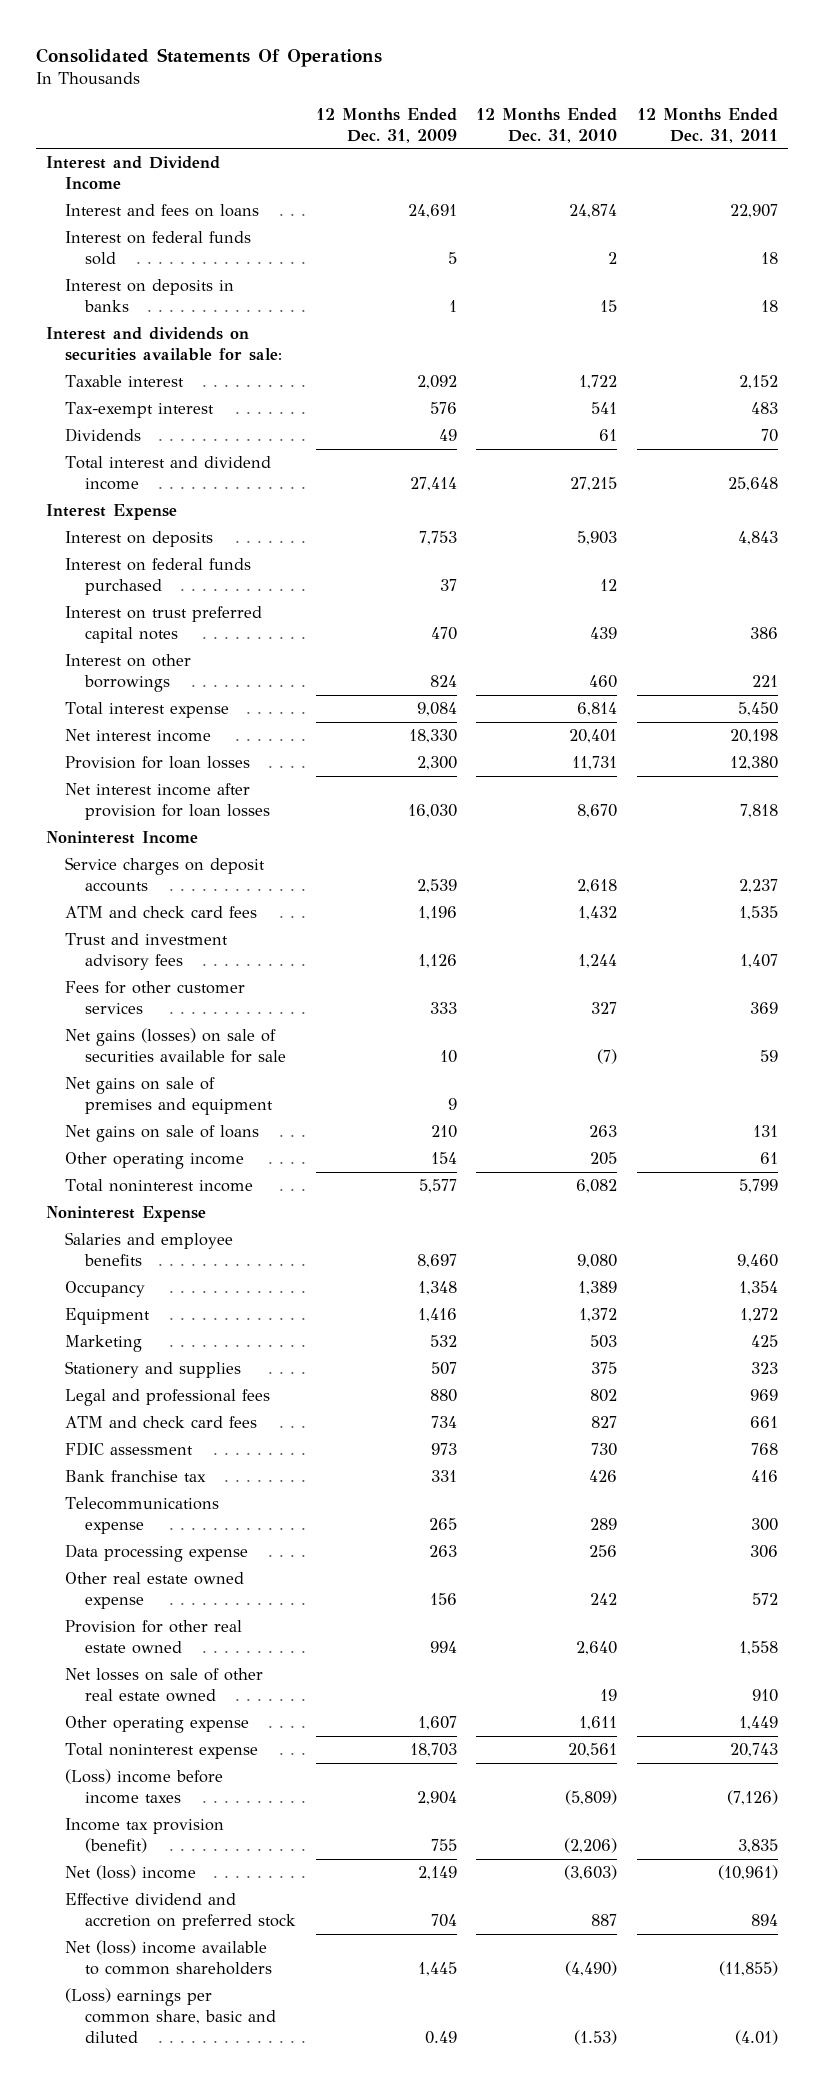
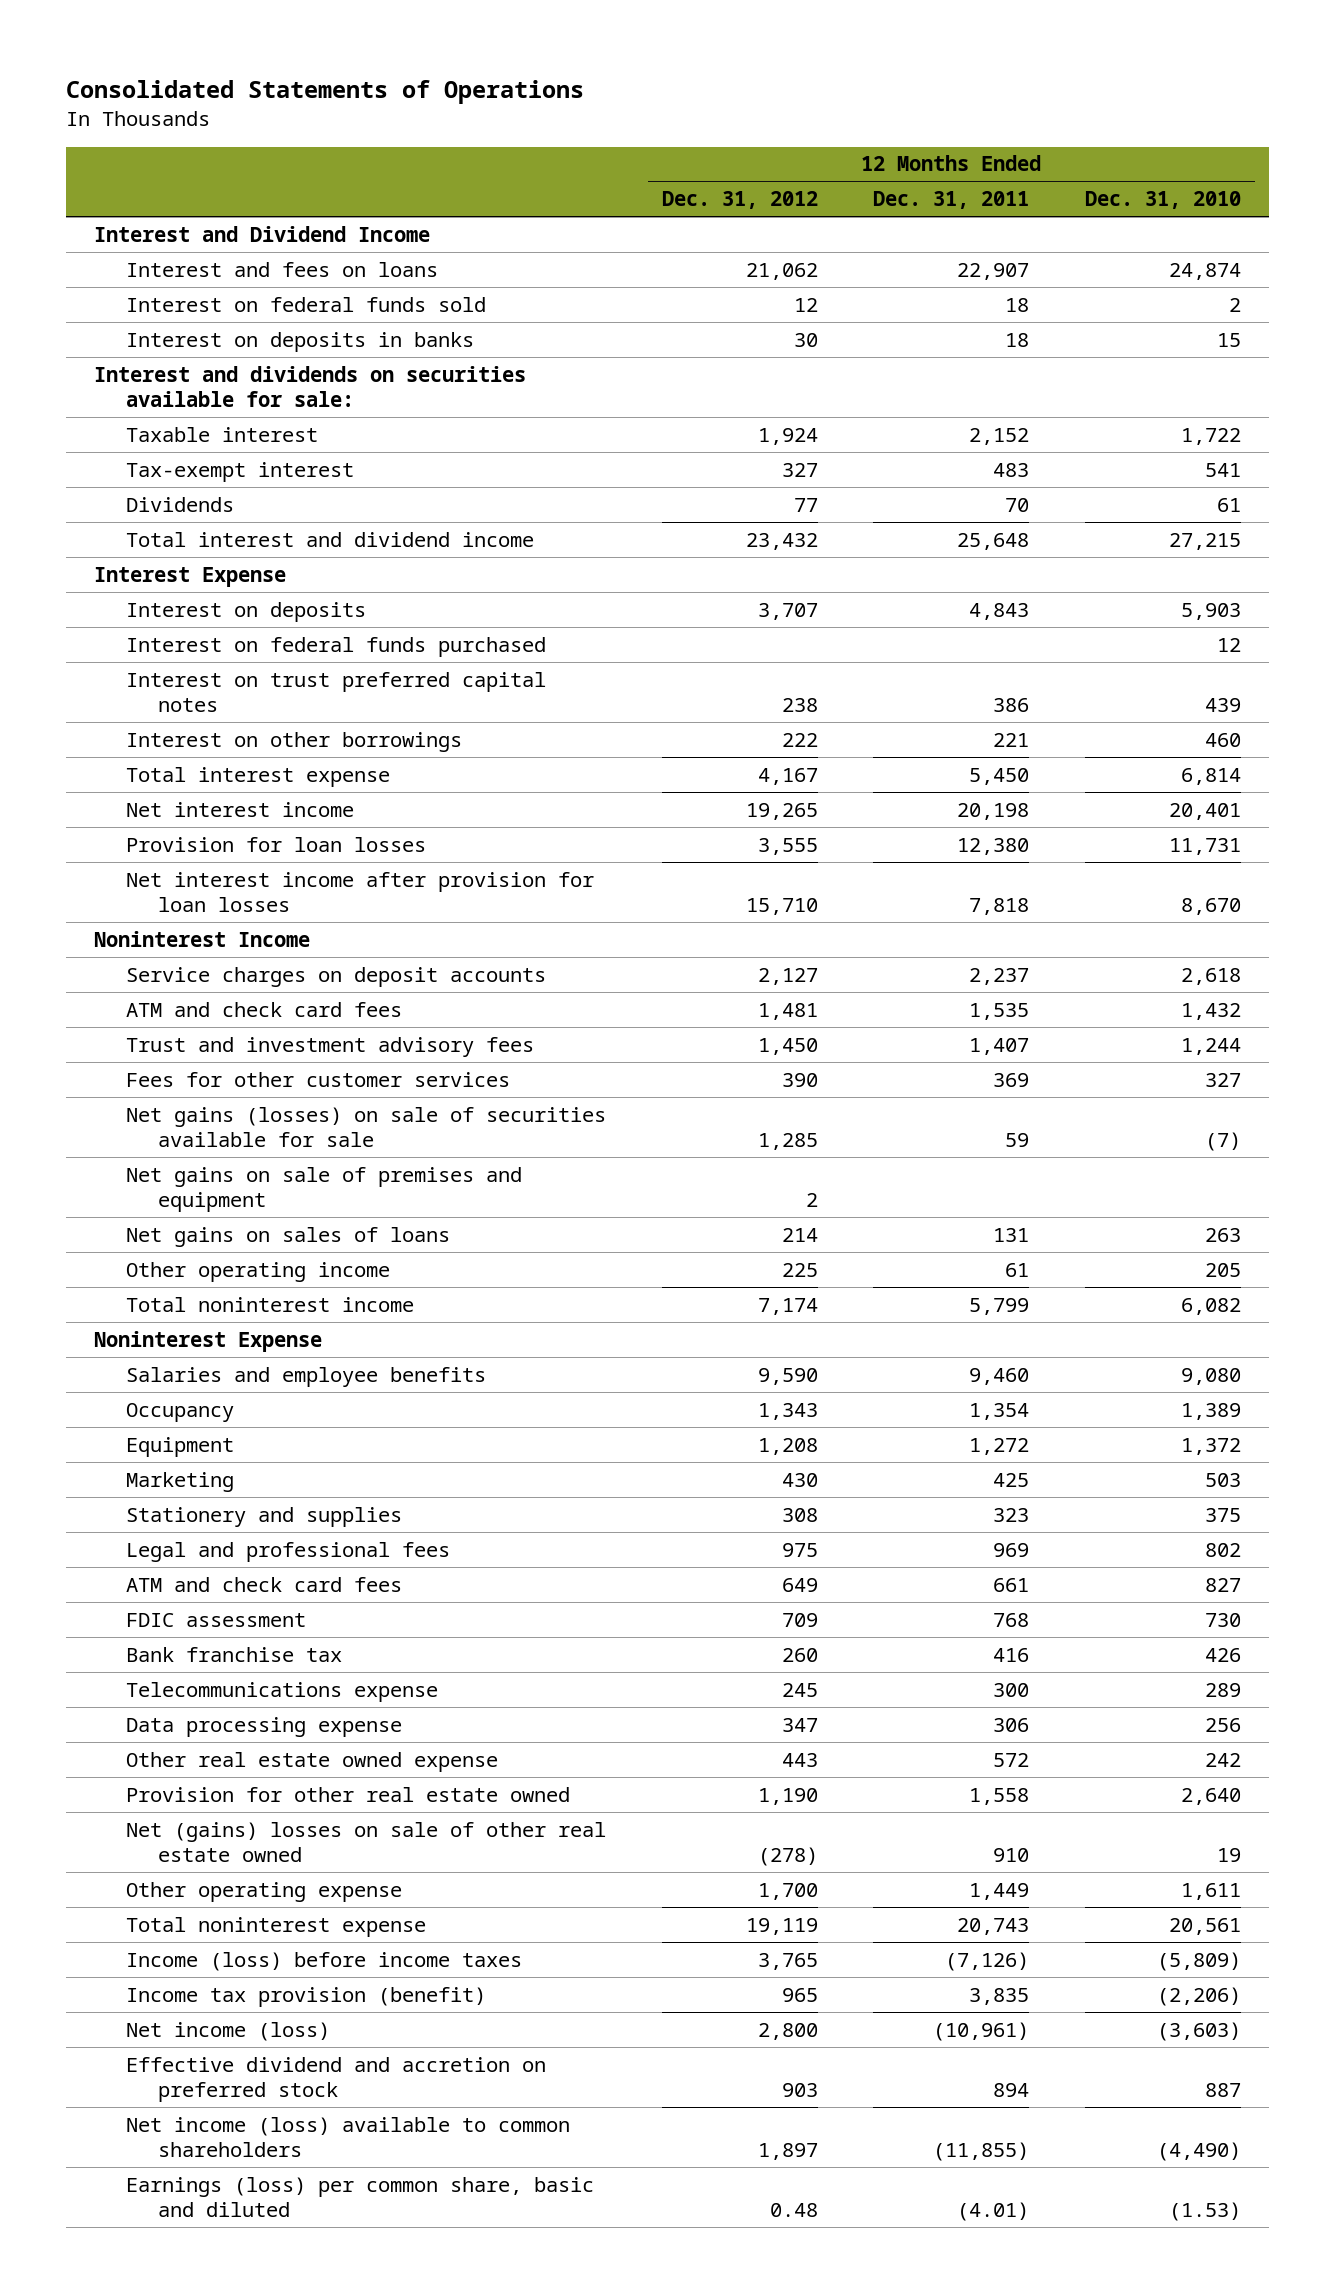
[35,47,382,67] Consolidated Statements Of Operations -> [66,80,585,105] Consolidated Statements of Operations
[315,107,457,143] 12 Months Ended Dec. 31, 2009 -> none
none -> [661,191,818,210] Dec. 31, 2012
[65,1125,260,1143] Net gains on sale of loans -> [125,1226,450,1247] Net gains on sales of loans
[65,1668,264,1703] Net losses on sale of other real estate owned -> [125,1821,606,1862] Net (gains) losses on sale of other real estate owned
[65,1769,224,1805] (Loss) income before income taxes -> [125,1951,522,1971] Income (loss) before income taxes
[65,1865,197,1881] Net (loss) income -> [125,2021,330,2041] Net income (loss)
[65,1940,273,1976] Net (loss) income available to common shareholders -> [125,2116,570,2157] Net income (loss) available to common shareholders
[65,1988,277,2044] (Loss) earnings per common share, basic and diluted -> [125,2176,594,2217] Earnings (loss) per common share, basic and diluted

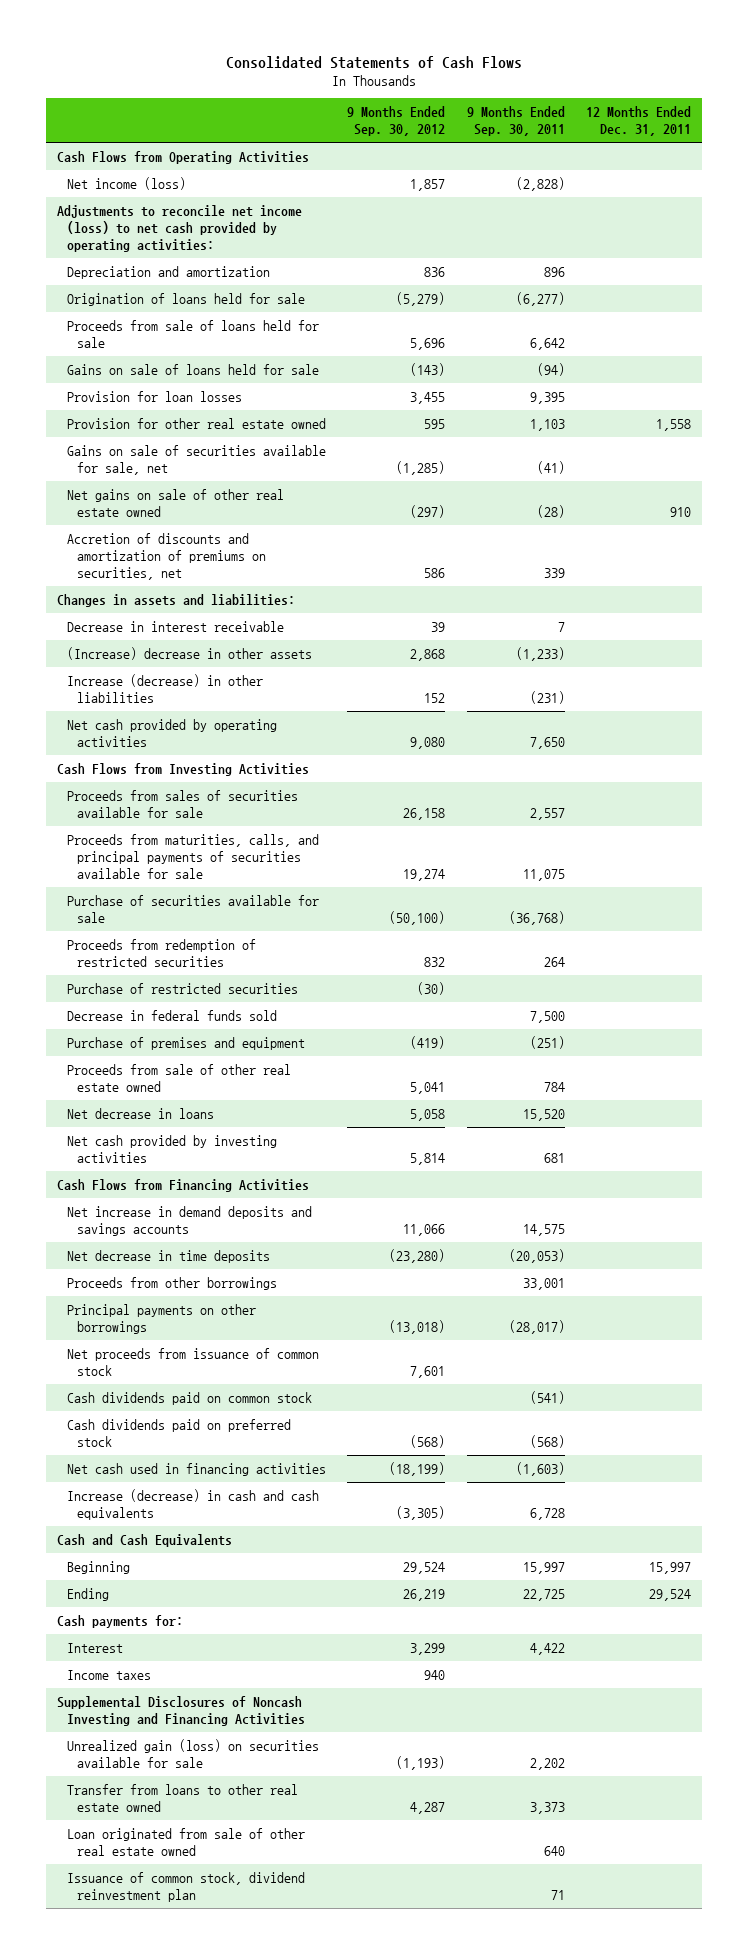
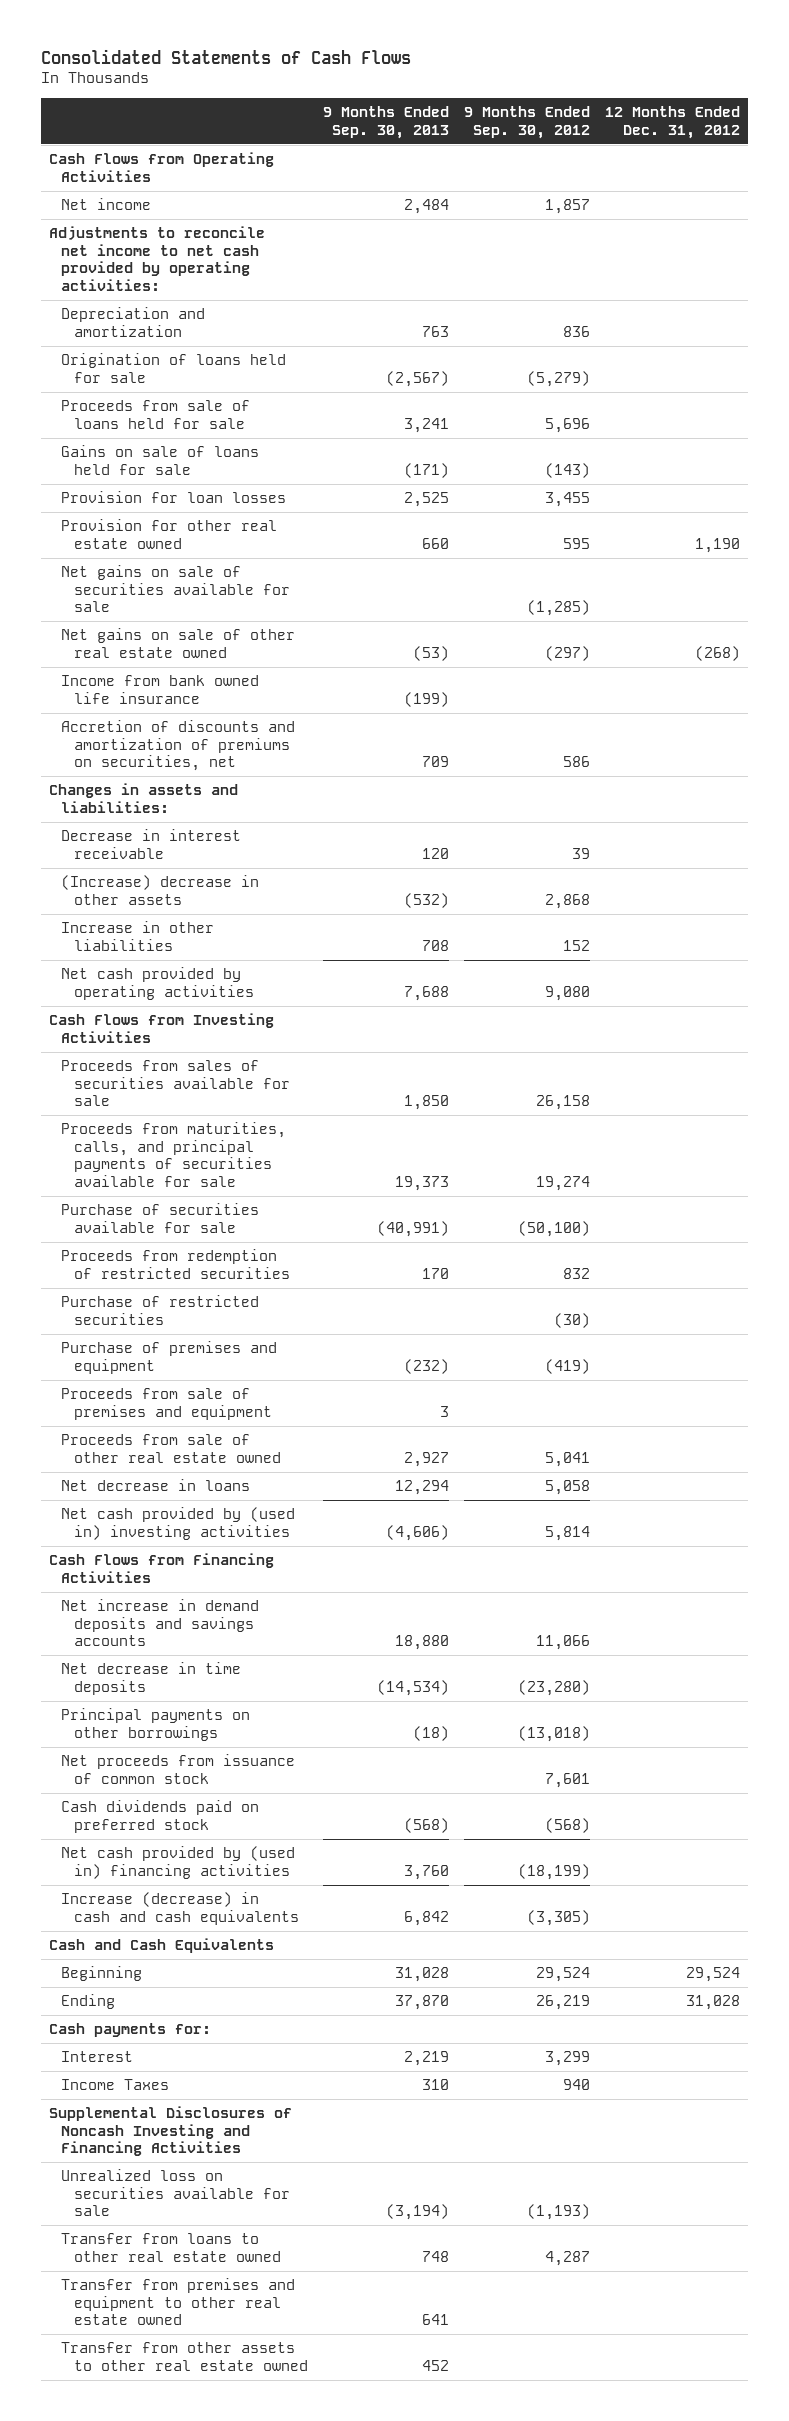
[466,106,565,137] 9 Months Ended Sep. 30, 2011 -> none
[586,106,692,137] 12 Months Ended Dec. 31, 2011 -> none
none -> [323,106,450,139] 9 Months Ended Sep. 30, 2013
none -> [605,106,741,139] 12 Months Ended Dec. 31, 2012
[66,176,186,190] Net income (loss) -> [61,198,152,211] Net income
[56,204,302,252] Adjustments to reconcile net income (loss) to net cash provided by operating activities: -> [48,226,265,292] Adjustments to reconcile net income to net cash provided by operating activities:
[66,444,326,475] Gains on sale of securities available for sale, net -> [61,565,290,613] Net gains on sale of securities available for sale
none -> [61,675,260,704] Income from bank owned life insurance
[66,673,263,703] Increase (decrease) in other liabilities -> [61,921,215,951] Increase in other liabilities
[66,1009,277,1021] Decrease in federal funds sold -> none
none -> [61,1388,272,1420] Proceeds from sale of premises and equipment
[66,1134,277,1163] Net cash provided by investing activities -> [61,1507,296,1540] Net cash provided by (used in) investing activities
[66,1276,277,1290] Proceeds from other borrowings -> none
[66,1391,312,1405] Cash dividends paid on common stock -> none
[66,1462,326,1476] Net cash used in financing activities -> [61,1846,296,1879] Net cash provided by (used in) financing activities
[66,1669,151,1680] Income taxes -> [61,2079,170,2091] Income Taxes
[66,1738,319,1768] Unrealized gain (loss) on securities available for sale -> [61,2169,290,2217] Unrealized loss on securities available for sale
[66,1827,305,1856] Loan originated from sale of other real estate owned -> none
[66,1871,305,1902] Issuance of common stock, dividend reinvestment plan -> none
none -> [61,2278,296,2326] Transfer from premises and equipment to other real estate owned
none -> [61,2342,308,2371] Transfer from other assets to other real estate owned

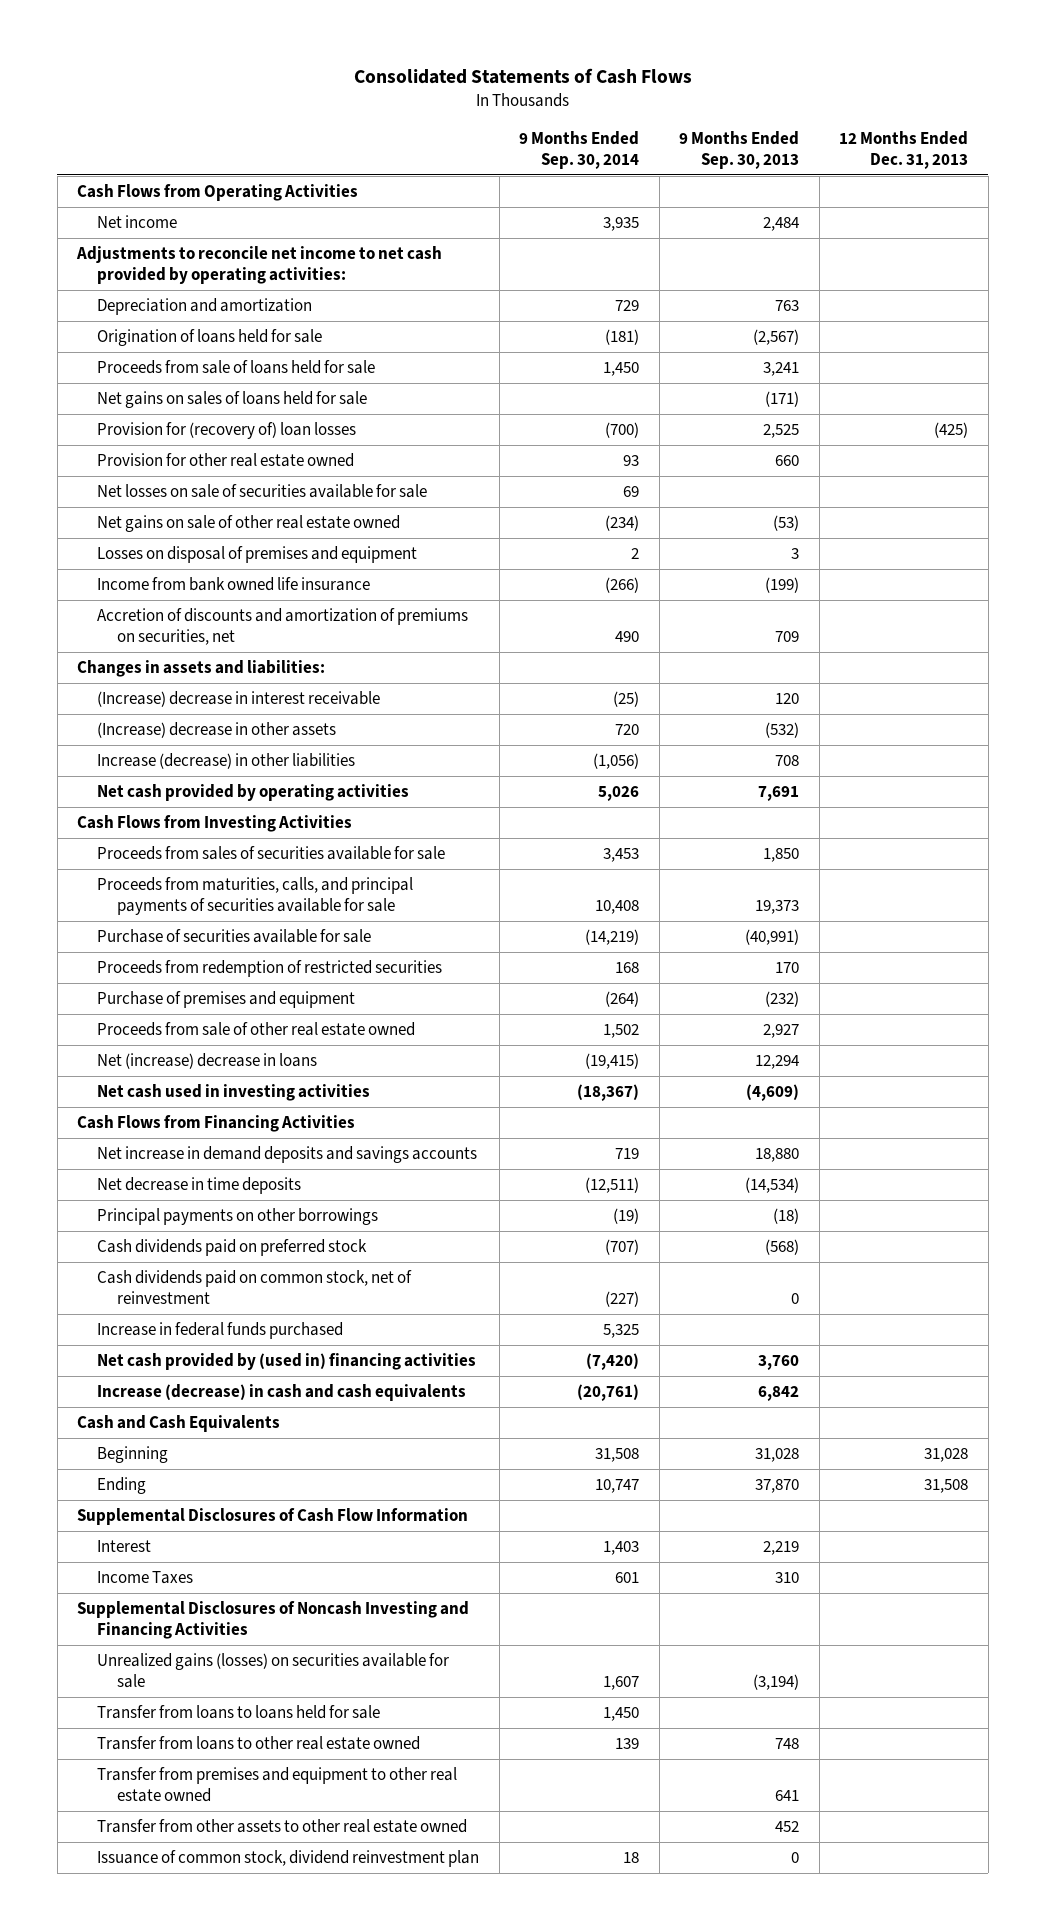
[464,106,591,139] 9 Months Ended Sep. 30, 2012 -> none
[605,106,741,139] 12 Months Ended Dec. 31, 2012 -> none
none -> [519,130,640,169] 9 Months Ended Sep. 30, 2014
none -> [839,130,969,169] 12 Months Ended Dec. 31, 2013
[61,445,260,475] Gains on sale of loans held for sale -> [97,390,368,408] Net gains on sales of loans held for sale
[61,491,287,504] Provision for loan losses -> [97,421,357,439] Provision for (recovery of) loan losses
[61,565,290,613] Net gains on sale of securities available for sale -> [97,483,428,498] Net losses on sale of securities available for sale
none -> [97,545,418,563] Losses on disposal of premises and equipment
[61,829,242,859] Decrease in interest receivable -> [97,690,381,707] (Increase) decrease in interest receivable
[61,921,215,951] Increase in other liabilities -> [97,752,356,769] Increase (decrease) in other liabilities
[404,985,450,1001] 7,688 -> [758,785,800,801] 7,691
[61,1295,260,1325] Purchase of restricted securities -> none
[61,1388,272,1420] Proceeds from sale of premises and equipment -> none
[61,1479,251,1492] Net decrease in loans -> [97,1052,318,1069] Net (increase) decrease in loans
[61,1507,296,1540] Net cash provided by (used in) investing activities -> [97,1083,371,1101] Net cash used in investing activities
[386,1524,450,1541] (4,606) -> [746,1083,800,1101] (4,609)
[61,1754,296,1784] Net proceeds from issuance of common stock -> none
none -> [97,1269,413,1304] Cash dividends paid on common stock, net of reinvestment
none -> [97,1321,344,1339] Increase in federal funds purchased
[48,2023,211,2038] Cash payments for: -> [77,1507,469,1525] Supplemental Disclosures of Cash Flow Information
[61,2169,290,2217] Unrealized loss on securities available for sale -> [97,1652,450,1688] Unrealized gains (losses) on securities available for sale
none -> [97,1704,381,1719] Transfer from loans to loans held for sale
none -> [97,1849,480,1867] Issuance of common stock, dividend reinvestment plan

